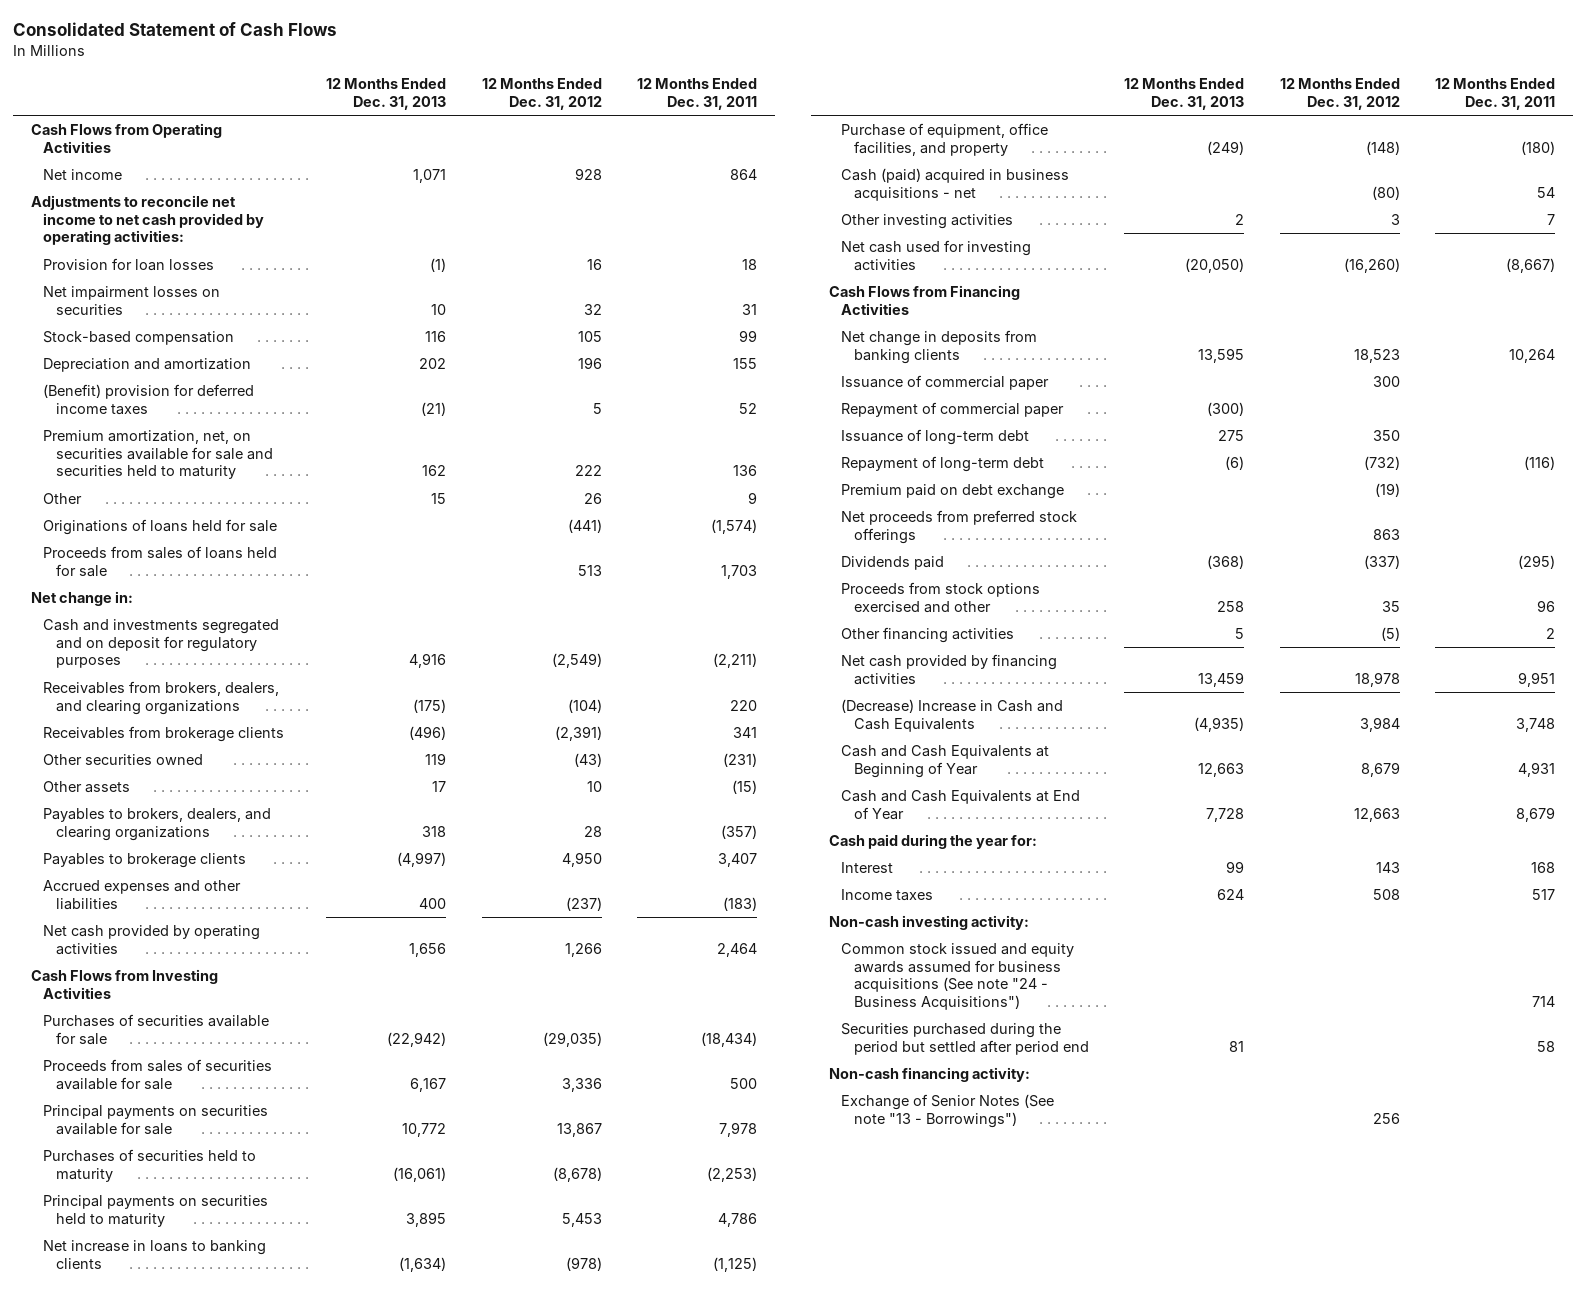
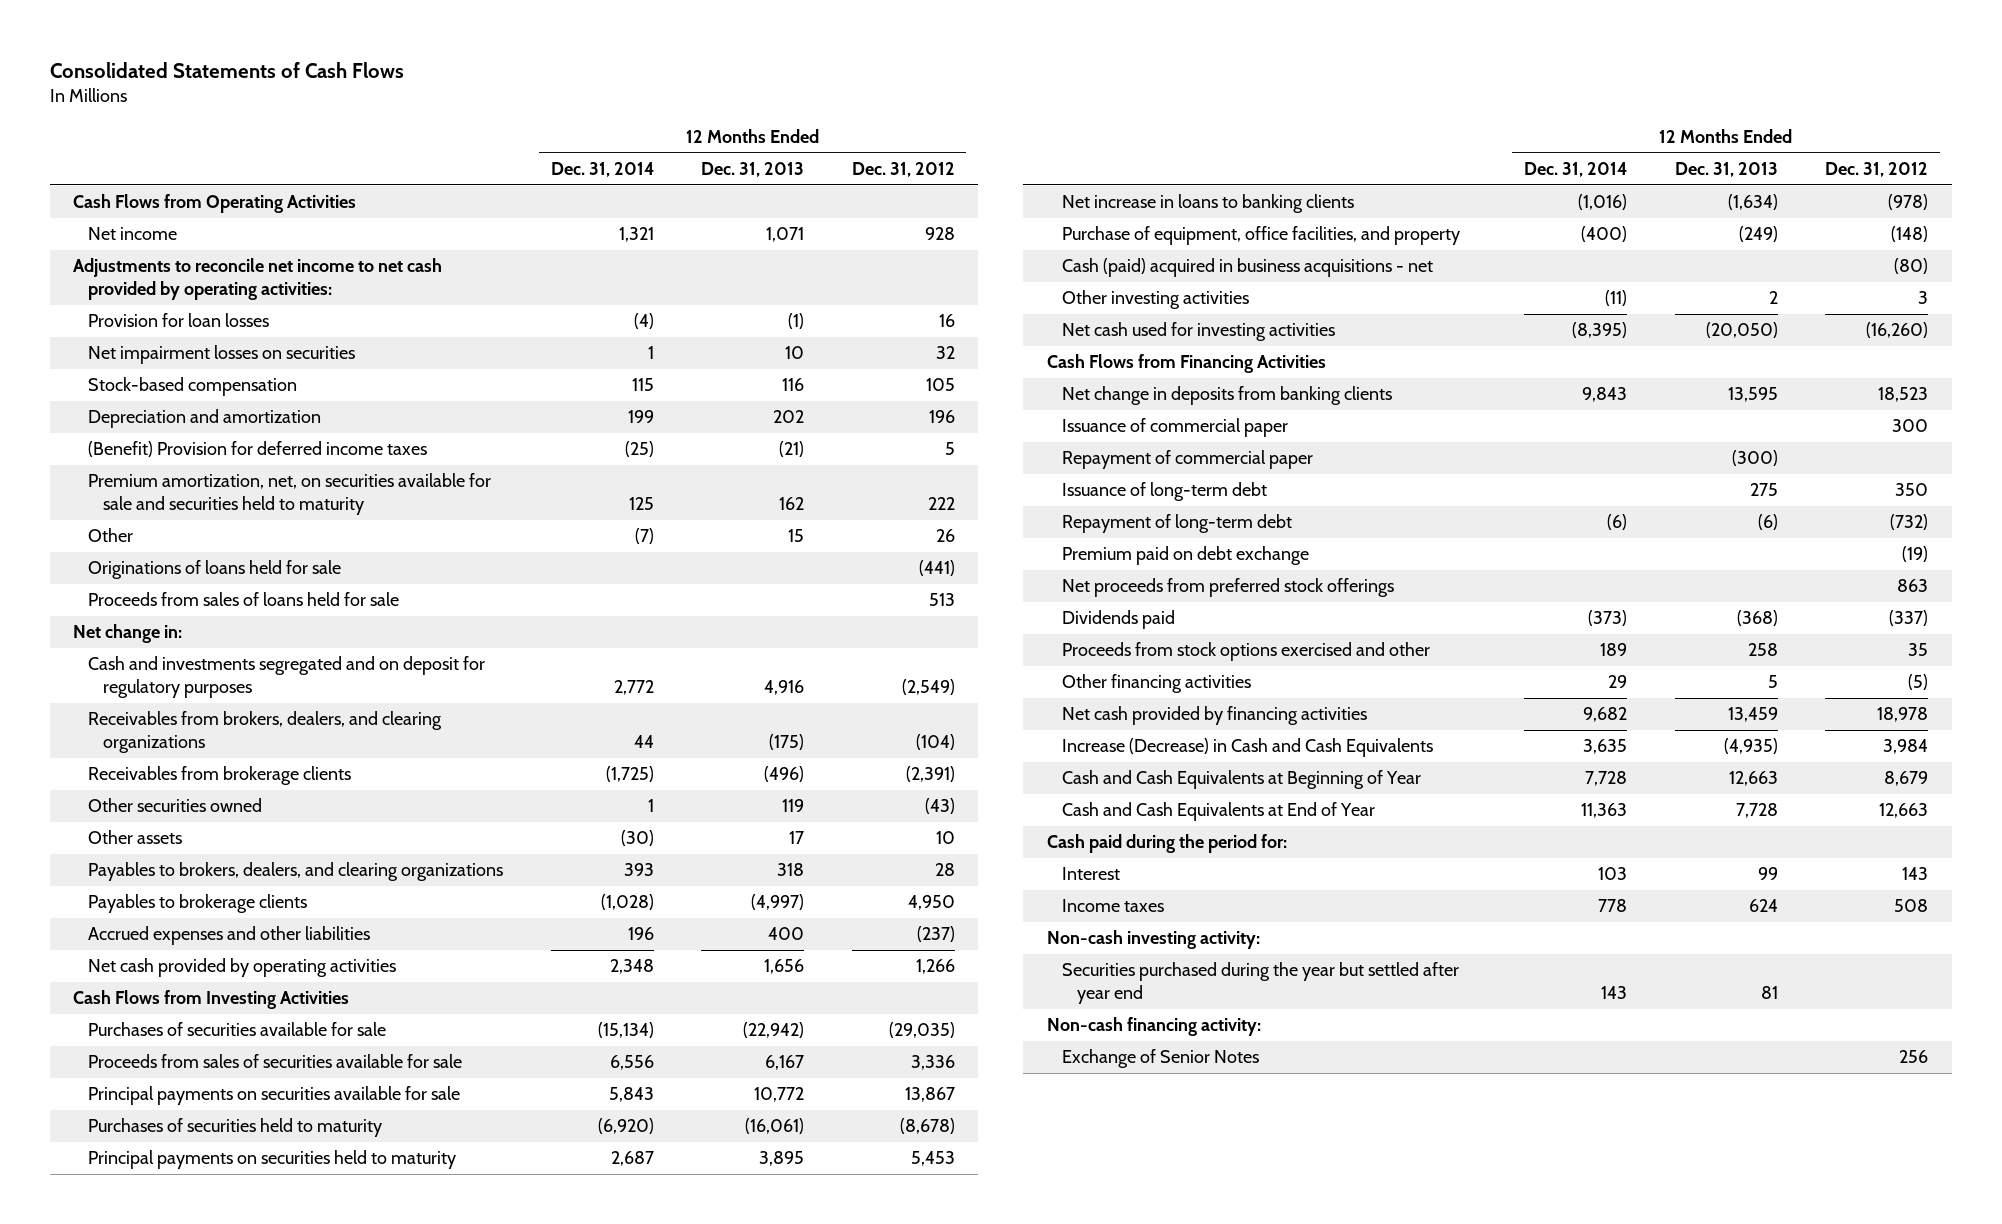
[13,21,338,36] Consolidated Statement of Cash Flows -> [49,61,404,78] Consolidated Statements of Cash Flows
[636,78,757,110] 12 Months Ended Dec. 31, 2011 -> none
none -> [550,161,654,177] Dec. 31, 2014
[43,383,255,415] (Benefit) provision for deferred income taxes -> [88,441,428,458] (Benefit) Provision for deferred income taxes
[841,698,1064,732] (Decrease) Increase in Cash and Cash Equivalents -> [1061,738,1433,758] Increase (Decrease) in Cash and Cash Equivalents
[828,833,1037,849] Cash paid during the year for: -> [1046,834,1287,854] Cash paid during the period for:
[841,942,1075,1011] Common stock issued and equity awards assumed for business acquisitions (See note "24 - Business Acquisitions") -> none
[841,1022,1090,1055] Securities purchased during the period but settled after period end -> [1061,962,1459,1005] Securities purchased during the year but settled after year end
[841,1093,1055,1128] Exchange of Senior Notes (See note "13 - Borrowings") -> [1061,1049,1259,1069] Exchange of Senior Notes

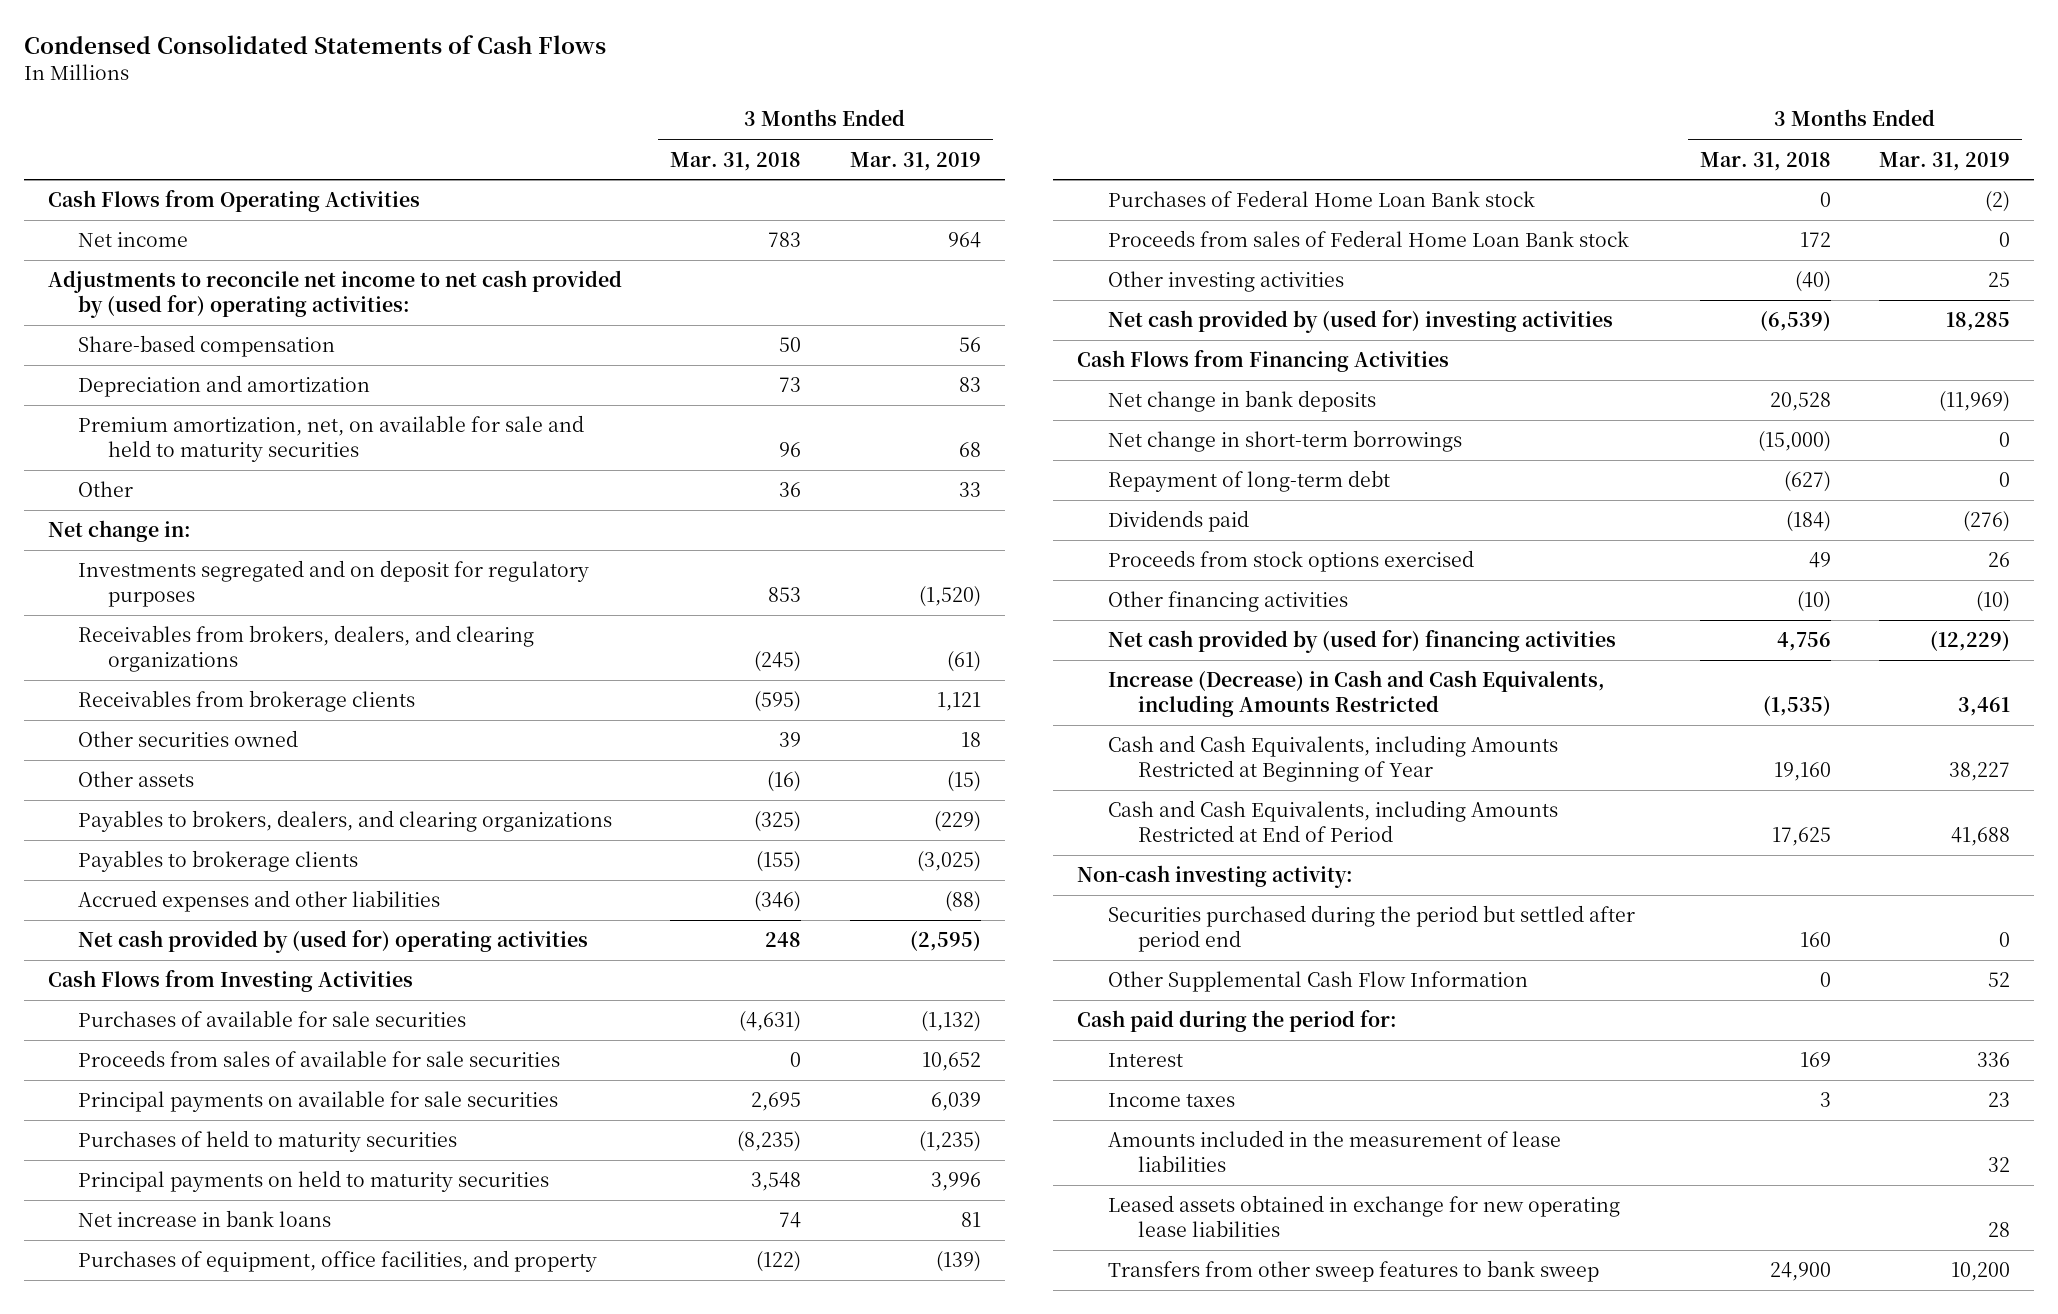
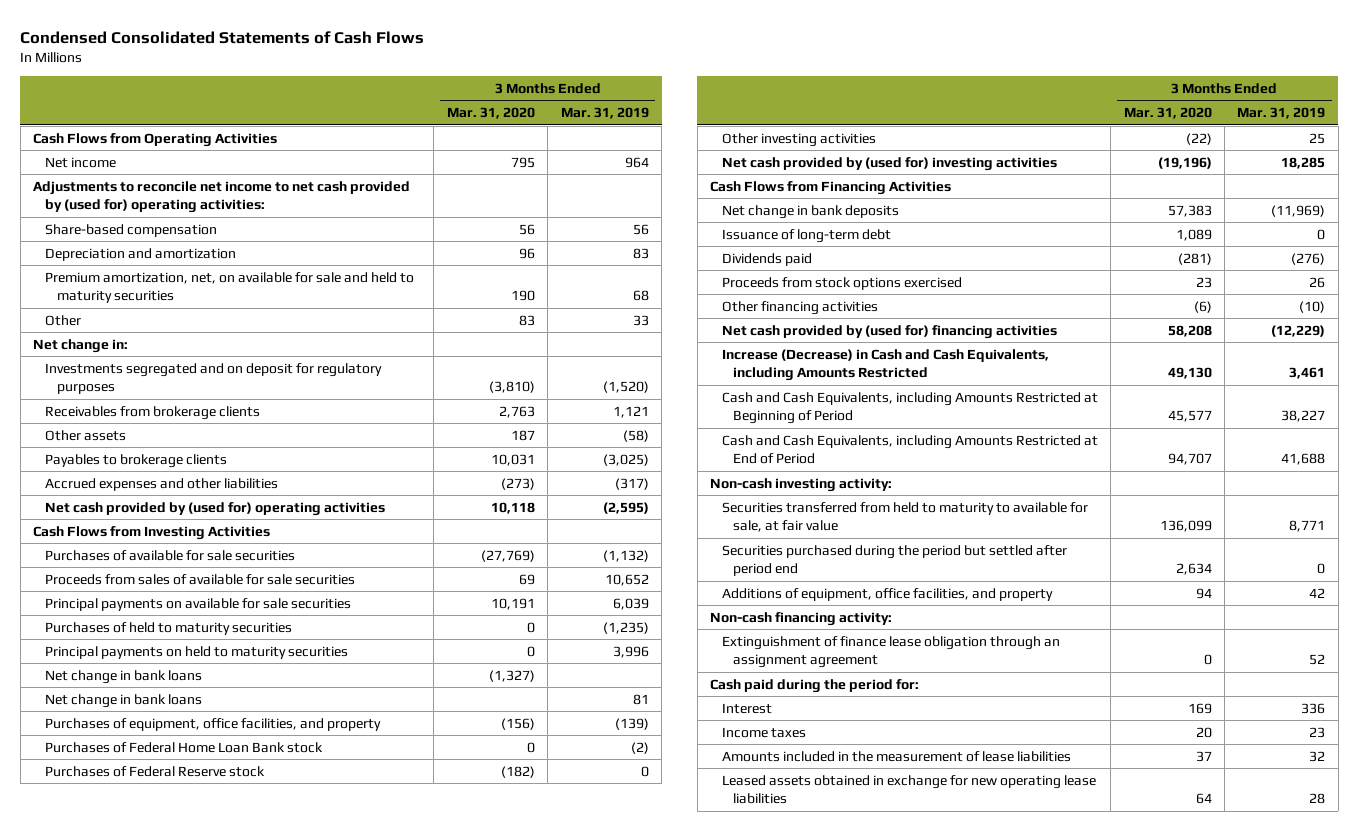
[670,151,802,171] Mar. 31, 2018 -> none
none -> [446,107,535,120] Mar. 31, 2020
[78,625,535,672] Receivables from brokers, dealers, and clearing organizations -> none
[78,730,299,748] Other securities owned -> none
[78,810,613,833] Payables to brokers, dealers, and clearing organizations -> none
[946,771,981,793] (15) -> [622,429,649,442] (58)
[944,891,981,913] (88) -> [614,477,649,490] (317)
none -> [45,669,203,684] Net change in bank loans
[78,1210,332,1228] Net increase in bank loans -> [45,693,203,708] Net change in bank loans
[1107,230,1629,248] Proceeds from sales of Federal Home Loan Bank stock -> none
none -> [45,765,266,777] Purchases of Federal Reserve stock
[1107,430,1462,453] Net change in short-term borrowings -> none
[1107,470,1390,493] Repayment of long-term debt -> [721,228,891,243] Issuance of long-term debt
[1107,735,1558,782] Cash and Cash Equivalents, including Amounts Restricted at Beginning of Year -> [721,391,1098,425] Cash and Cash Equivalents, including Amounts Restricted at Beginning of Period
none -> [721,501,1088,533] Securities transferred from held to maturity to available for sale, at fair value
none -> [721,587,1053,601] Additions of equipment, office facilities, and property
none -> [709,611,892,626] Non-cash financing activity:
[1107,971,1528,993] Other Supplemental Cash Flow Information -> [721,635,1060,669] Extinguishment of finance lease obligation through an assignment agreement
[1107,1260,1599,1283] Transfers from other sweep features to bank sweep -> none

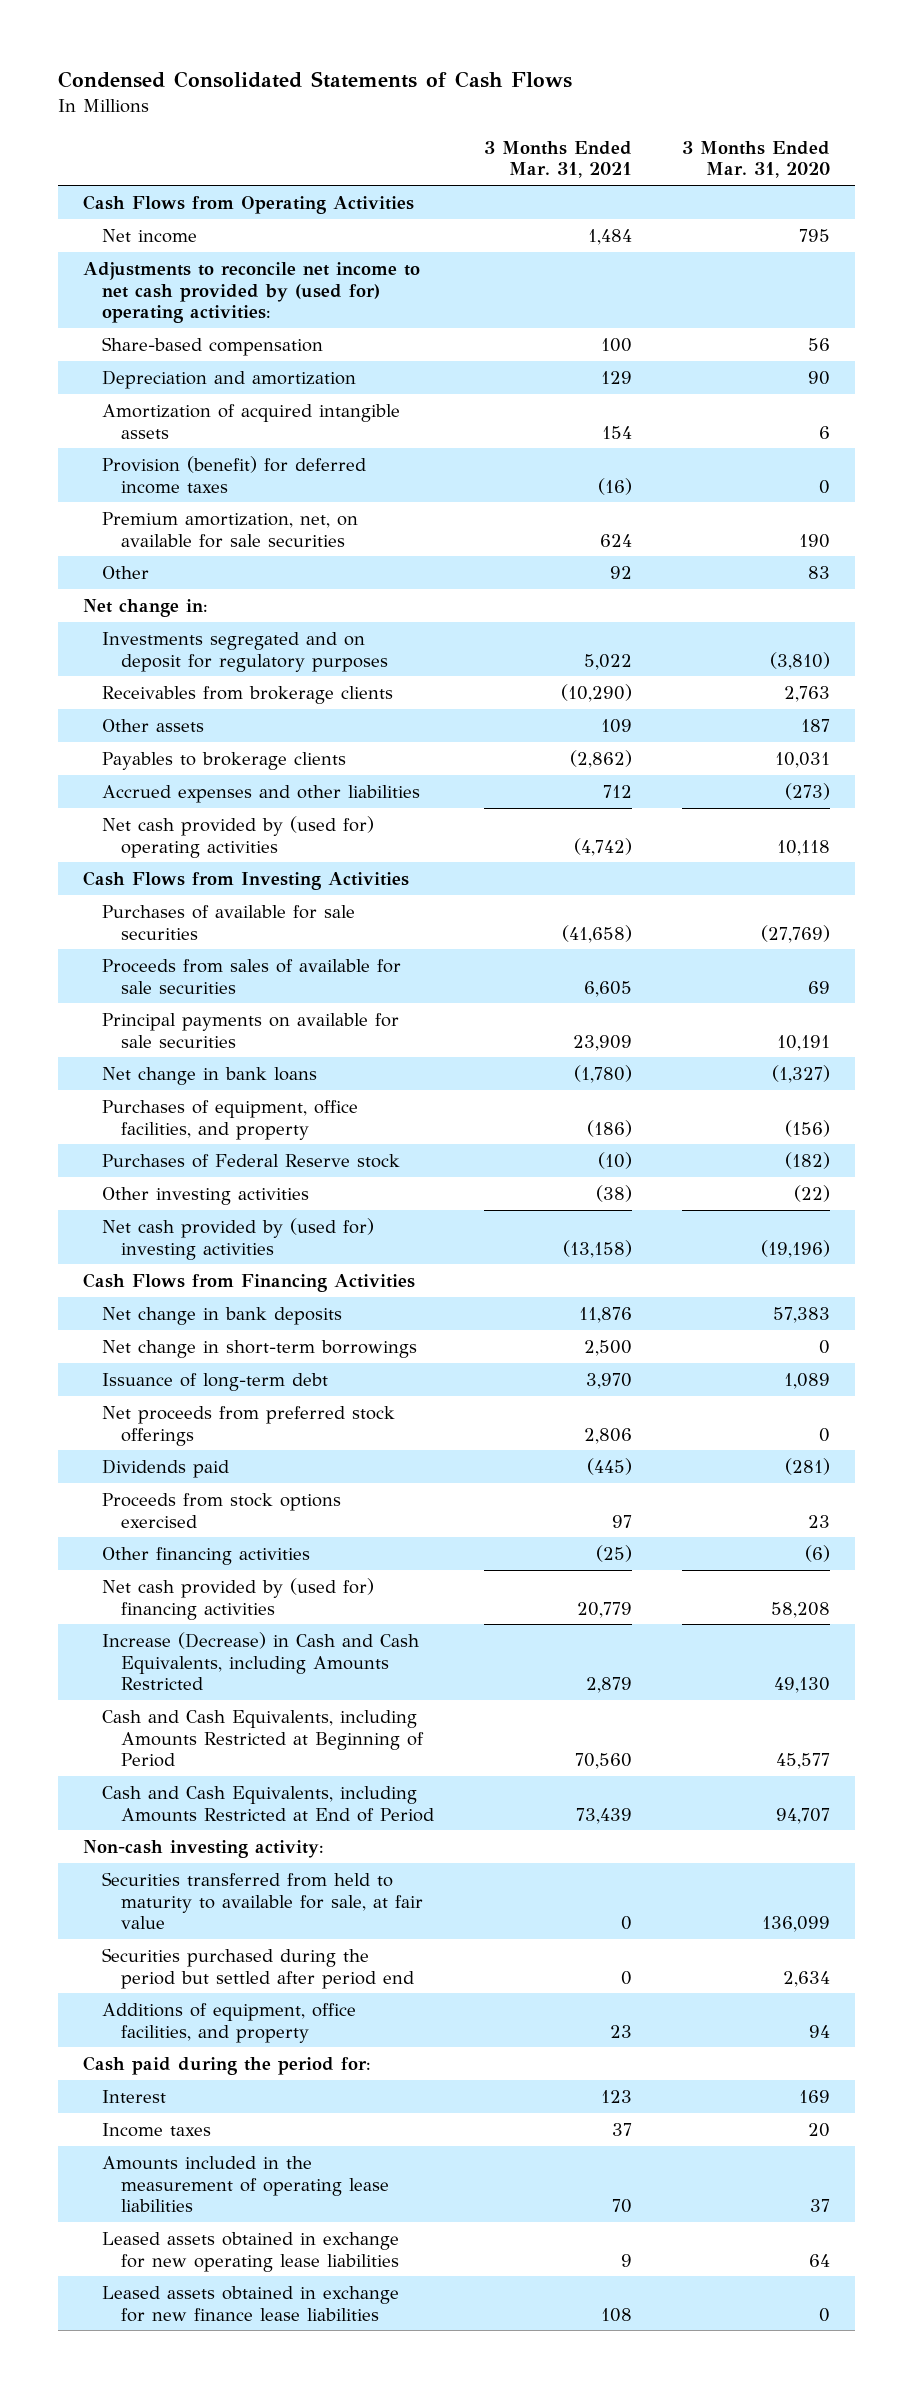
[560,107,649,120] Mar. 31, 2019 -> none
none -> [483,140,632,179] 3 Months Ended Mar. 31, 2021
[518,247,535,259] 96 -> [807,370,830,385] 90
none -> [101,403,400,439] Amortization of acquired intangible assets
none -> [101,455,366,494] Provision (benefit) for deferred income taxes
[45,271,415,304] Premium amortization, net, on available for sale and held to maturity securities -> [101,511,358,548] Premium amortization, net, on available for sale securities
[45,621,293,635] Purchases of held to maturity securities -> none
[45,645,349,659] Principal payments on held to maturity securities -> none
[45,693,203,708] Net change in bank loans -> none
[45,741,324,753] Purchases of Federal Home Loan Bank stock -> none
none -> [101,1339,417,1358] Net change in short-term borrowings
none -> [101,1405,395,1446] Net proceeds from preferred stock offerings
[709,611,892,626] Non-cash financing activity: -> none
[721,635,1060,669] Extinguishment of finance lease obligation through an assignment agreement -> none
[721,750,1071,762] Amounts included in the measurement of lease liabilities -> [101,2155,389,2213] Amounts included in the measurement of operating lease liabilities
none -> [101,2285,399,2322] Leased assets obtained in exchange for new finance lease liabilities

